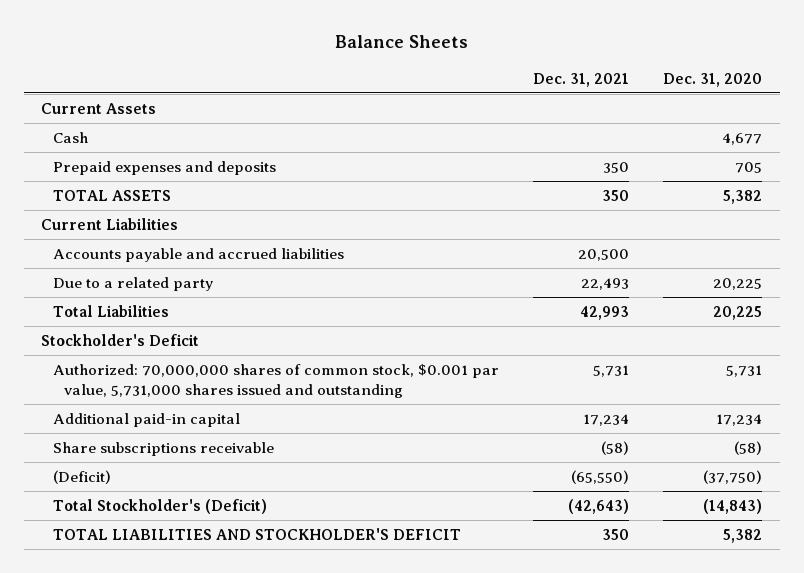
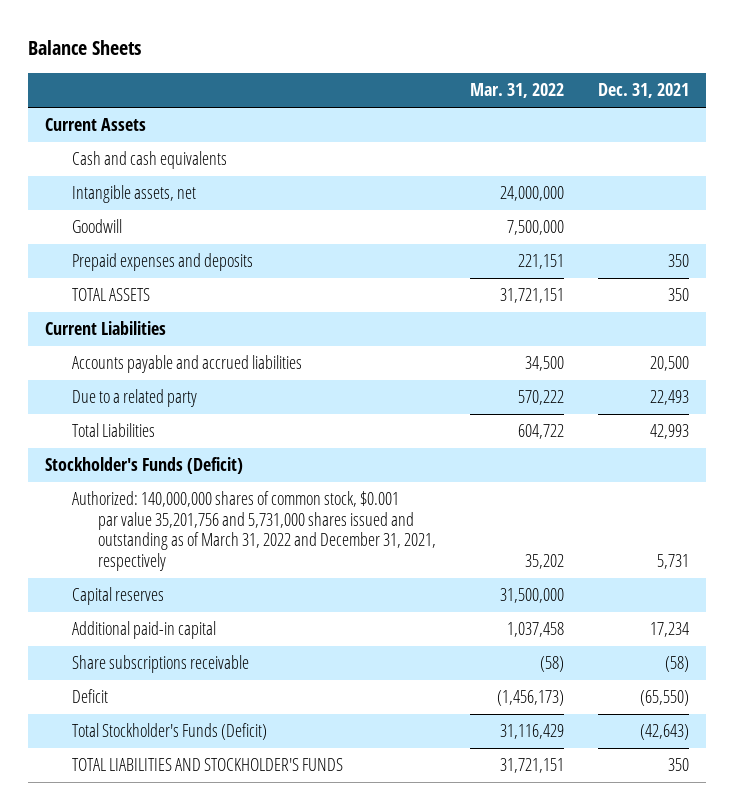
[663,72,763,87] Dec. 31, 2020 -> none
none -> [470,83,565,99] Mar. 31, 2022
[52,131,88,143] Cash -> [71,151,227,170] Cash and cash equivalents
none -> [71,185,196,204] Intangible assets, net
none -> [71,219,122,234] Goodwill
[41,333,200,346] Stockholder's Deficit -> [44,457,243,475] Stockholder's Funds (Deficit)
[52,363,499,398] Authorized: 70,000,000 shares of common stock, $0.001 par value, 5,731,000 shares issued and outstanding -> [71,491,437,571] Authorized: 140,000,000 shares of common stock, $0.001 par value 35,201,756 and 5,731,000 shares issued and outstanding as of March 31, 2022 and December 31, 2021, respectively
none -> [71,587,164,606] Capital reserves
[52,469,111,484] (Deficit) -> [71,689,108,704] Deficit
[52,498,267,514] Total Stockholder's (Deficit) -> [71,723,267,741] Total Stockholder's Funds (Deficit)
[52,527,461,540] TOTAL LIABILITIES AND STOCKHOLDER'S DEFICIT -> [71,758,343,772] TOTAL LIABILITIES AND STOCKHOLDER'S FUNDS

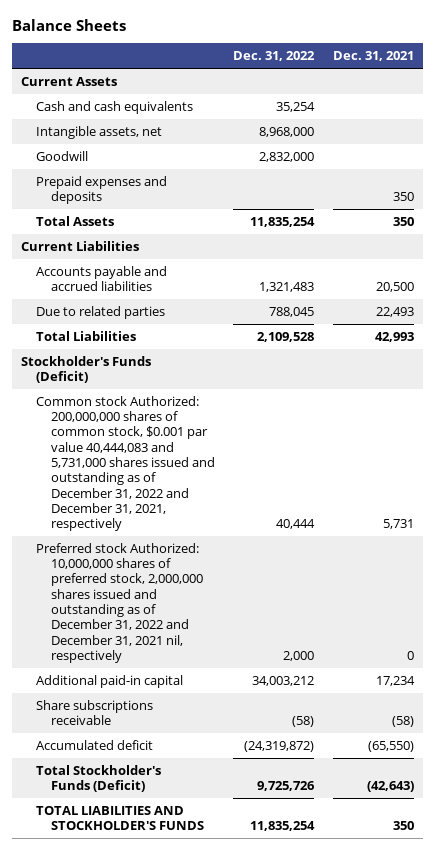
[470,83,565,99] Mar. 31, 2022 -> none
none -> [233,51,316,62] Dec. 31, 2022
[71,288,150,302] TOTAL ASSETS -> [35,215,114,226] Total Assets
[71,389,197,408] Due to a related party -> [35,305,165,319] Due to related parties
[71,587,164,606] Capital reserves -> none
[71,491,437,571] Authorized: 140,000,000 shares of common stock, $0.001 par value 35,201,756 and 5,731,000 shares issued and outstanding as of March 31, 2022 and December 31, 2021, respectively -> [35,395,215,532] Common stock Authorized: 200,000,000 shares of common stock, $0.001 par value 40,444,083 and 5,731,000 shares issued and outstanding as of December 31, 2022 and December 31, 2021, respectively
none -> [35,542,203,664] Preferred stock Authorized: 10,000,000 shares of preferred stock, 2,000,000 shares issued and outstanding as of December 31, 2022 and December 31, 2021 nil, respectively
[71,689,108,704] Deficit -> [35,739,153,750] Accumulated deficit

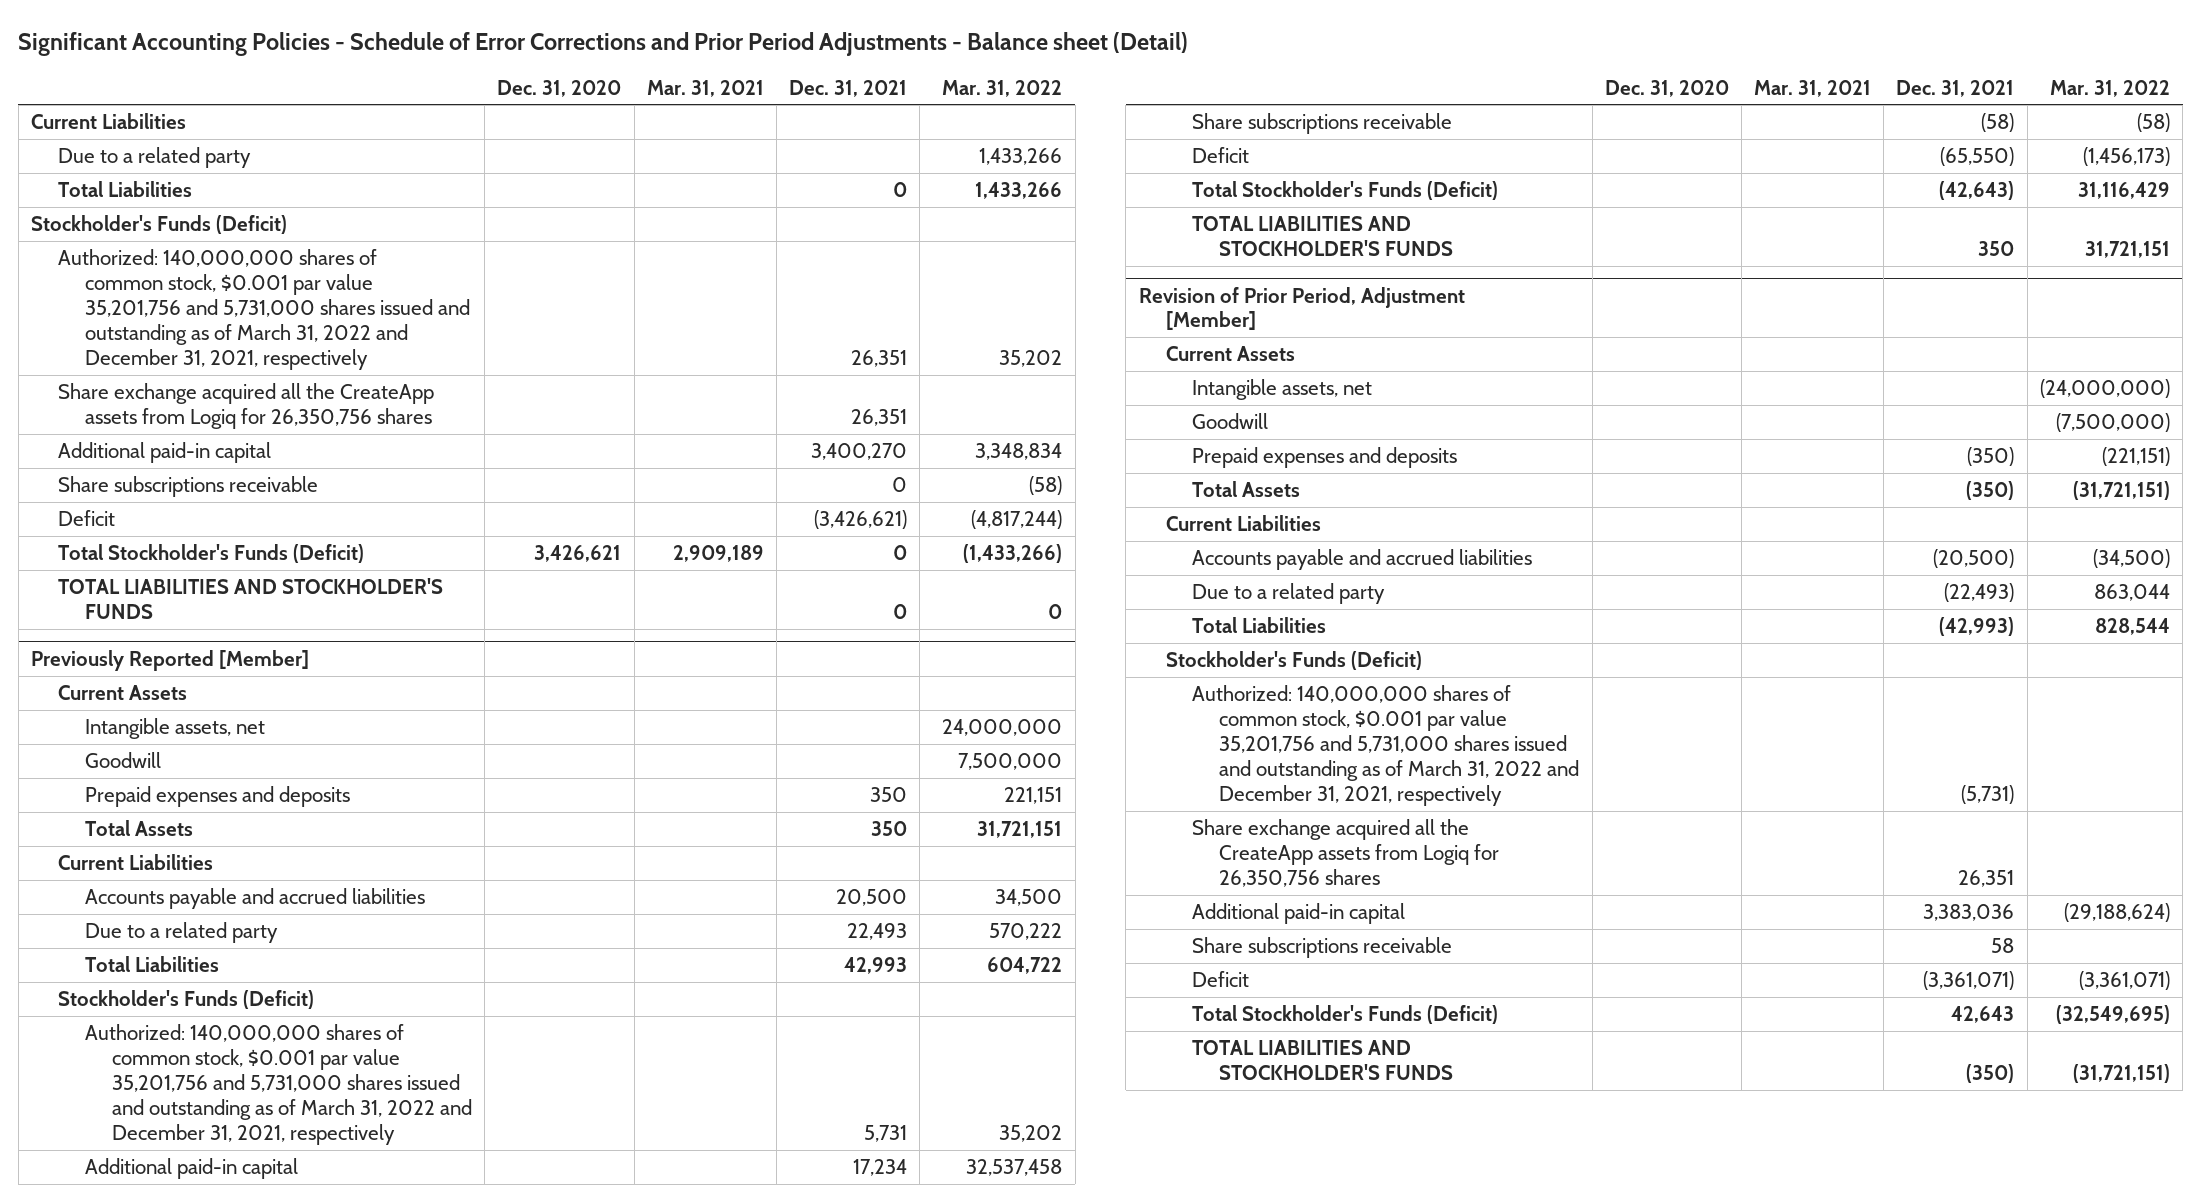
[11,18,126,31] Balance Sheets -> [18,32,1189,57] Significant Accounting Policies - Schedule of Error Corrections and Prior Period Adjustments - Balance sheet (Detail)
[233,51,316,62] Dec. 31, 2022 -> none
none -> [497,79,622,97] Dec. 31, 2020
none -> [646,79,764,97] Mar. 31, 2021
none -> [942,79,1063,97] Mar. 31, 2022
none -> [31,113,187,130] Current Liabilities
none -> [58,147,252,169] Due to a related party
none -> [58,181,193,198] Total Liabilities
none -> [31,215,288,235] Stockholder's Funds (Deficit)
none -> [58,249,471,370] Authorized: 140,000,000 shares of common stock, $0.001 par value 35,201,756 and 5,731,000 shares issued and outstanding as of March 31, 2022 and December 31, 2021, respectively
none -> [58,383,435,430] Share exchange acquired all the CreateApp assets from Logiq for 26,350,756 shares
none -> [58,442,272,464] Additional paid-in capital
none -> [58,476,319,498] Share subscriptions receivable
none -> [58,510,116,527] Deficit
none -> [58,544,365,564] Total Stockholder's Funds (Deficit)
none -> [58,578,444,620] TOTAL LIABILITIES AND STOCKHOLDER'S FUNDS
none -> [31,649,310,671] Previously Reported [Member]
[35,100,193,114] Cash and cash equivalents -> none
[35,305,165,319] Due to related parties -> [85,922,279,944] Due to a related party
[35,542,203,664] Preferred stock Authorized: 10,000,000 shares of preferred stock, 2,000,000 shares issued and outstanding as of December 31, 2022 and December 31, 2021 nil, respectively -> none
[35,395,215,532] Common stock Authorized: 200,000,000 shares of common stock, $0.001 par value 40,444,083 and 5,731,000 shares issued and outstanding as of December 31, 2022 and December 31, 2021, respectively -> [85,1024,473,1145] Authorized: 140,000,000 shares of common stock, $0.001 par value 35,201,756 and 5,731,000 shares issued and outstanding as of March 31, 2022 and December 31, 2021, respectively
[35,739,153,750] Accumulated deficit -> [1192,147,1250,164] Deficit
none -> [1138,286,1465,331] Revision of Prior Period, Adjustment [Member]
none -> [1165,346,1295,362] Current Assets
none -> [1192,379,1373,401] Intangible assets, net
none -> [1192,413,1269,430] Goodwill
none -> [1192,447,1458,469] Prepaid expenses and deposits
none -> [1192,481,1301,498] Total Assets
none -> [1165,515,1321,532] Current Liabilities
none -> [1192,549,1533,571] Accounts payable and accrued liabilities
none -> [1192,583,1386,605] Due to a related party
none -> [1192,617,1327,634] Total Liabilities
none -> [1165,651,1422,671] Stockholder's Funds (Deficit)
none -> [1192,685,1580,806] Authorized: 140,000,000 shares of common stock, $0.001 par value 35,201,756 and 5,731,000 shares issued and outstanding as of March 31, 2022 and December 31, 2021, respectively
none -> [1192,819,1500,887] Share exchange acquired all the CreateApp assets from Logiq for 26,350,756 shares
none -> [1192,903,1406,925] Additional paid-in capital
none -> [1192,937,1453,959] Share subscriptions receivable
none -> [1192,971,1250,988] Deficit
none -> [1192,1005,1499,1025] Total Stockholder's Funds (Deficit)
none -> [1192,1040,1454,1081] TOTAL LIABILITIES AND STOCKHOLDER'S FUNDS

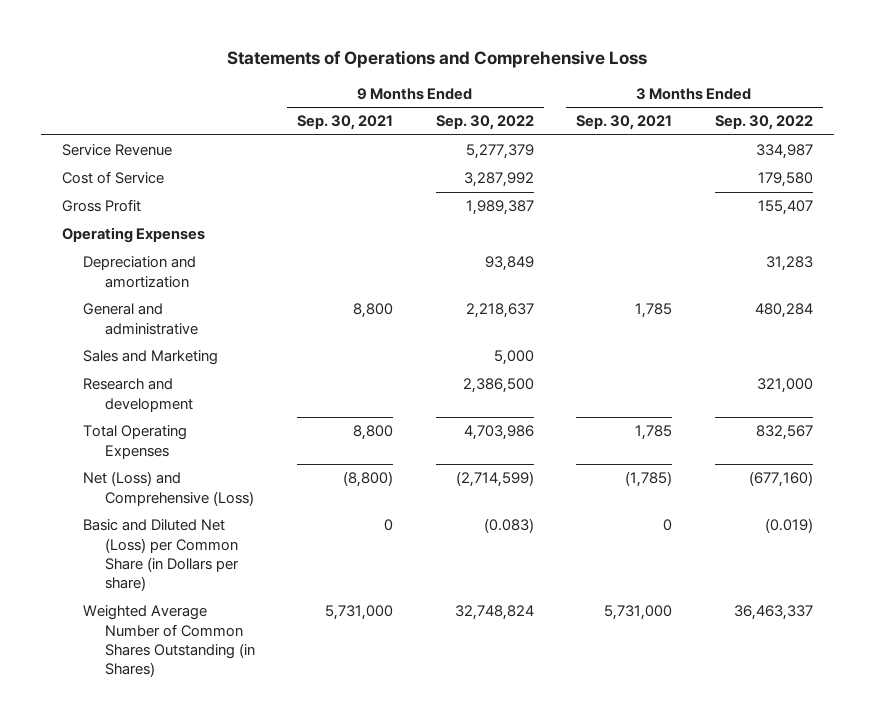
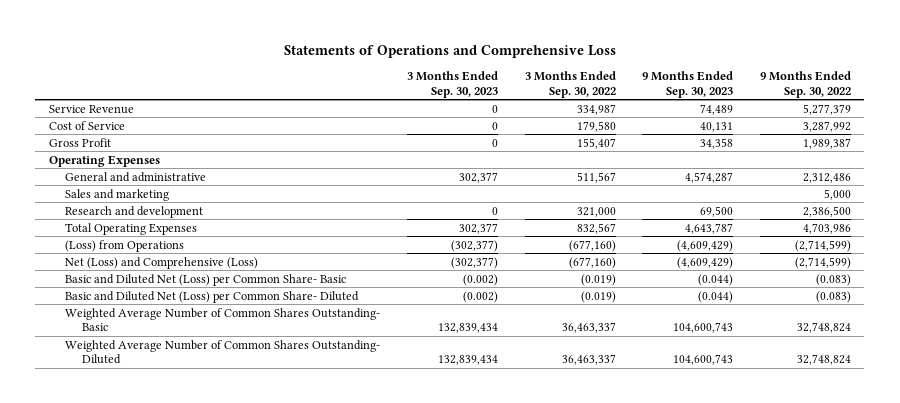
[297,115,394,131] Sep. 30, 2021 -> none
[576,115,673,131] Sep. 30, 2021 -> none
none -> [406,71,498,98] 3 Months Ended Sep. 30, 2023
none -> [642,71,734,98] 9 Months Ended Sep. 30, 2023
[83,256,197,288] Depreciation and amortization -> none
[465,303,534,319] 2,218,637 -> [803,172,852,183] 2,312,486
[754,303,813,319] 480,284 -> [576,171,616,183] 511,567
[83,350,219,366] Sales and Marketing -> [65,188,170,201] Sales and marketing
none -> [65,239,185,252] (Loss) from Operations
[83,519,239,592] Basic and Diluted Net (Loss) per Common Share (in Dollars per share) -> [65,273,347,286] Basic and Diluted Net (Loss) per Common Share- Basic
none -> [65,290,360,303] Basic and Diluted Net (Loss) per Common Share- Diluted
[83,605,255,678] Weighted Average Number of Common Shares Outstanding (in Shares) -> [65,307,381,332] Weighted Average Number of Common Shares Outstanding- Basic
none -> [65,339,381,365] Weighted Average Number of Common Shares Outstanding- Diluted

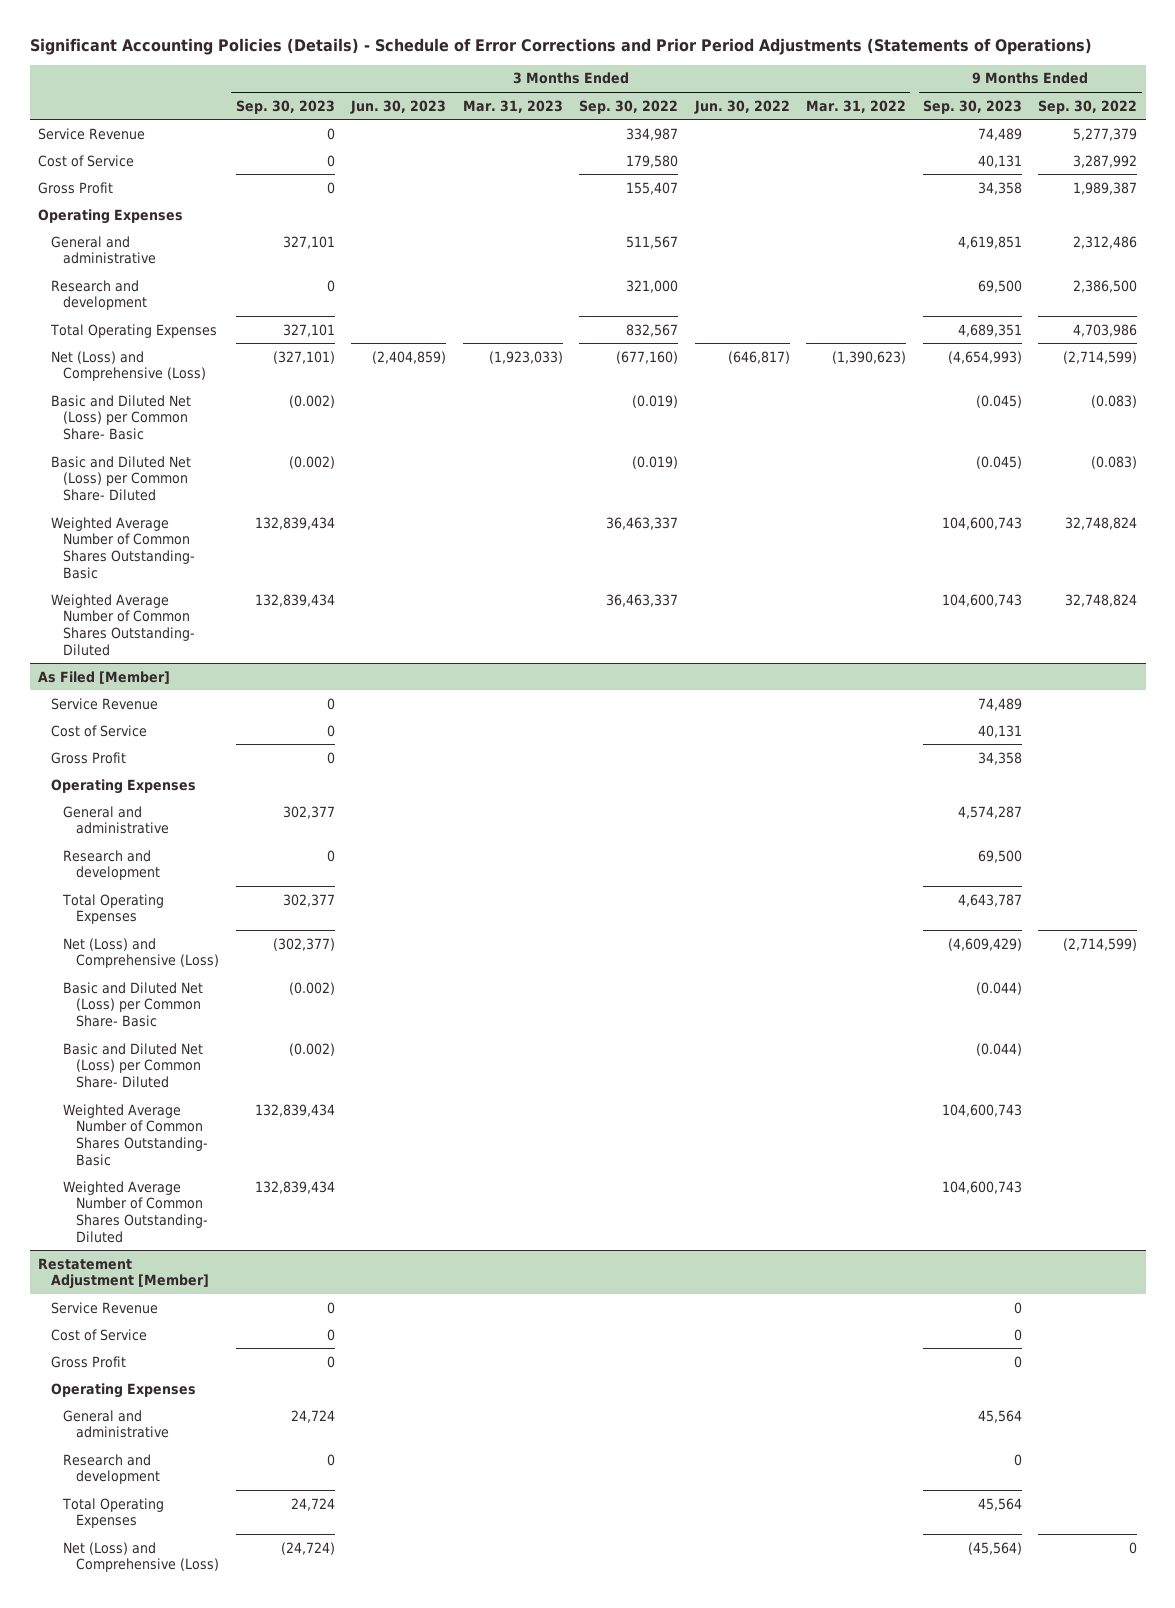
[283,44,616,58] Statements of Operations and Comprehensive Loss -> [29,37,1092,55] Significant Accounting Policies (Details) - Schedule of Error Corrections and Prior Period Adjustments (Statements of Operations)
none -> [350,99,447,114] Jun. 30, 2023
none -> [462,99,563,113] Mar. 31, 2023
none -> [693,99,790,114] Jun. 30, 2022
none -> [806,99,907,113] Mar. 31, 2022
[65,188,170,201] Sales and marketing -> none
[458,171,498,183] 302,377 -> [282,235,335,249] 327,101
[685,171,734,183] 4,574,287 -> [957,235,1022,249] 4,619,851
[65,239,185,252] (Loss) from Operations -> none
[458,222,498,234] 302,377 -> [282,323,335,337] 327,101
[685,222,734,234] 4,643,787 -> [957,323,1022,337] 4,689,351
[450,256,498,269] (302,377) -> [272,350,335,364] (327,101)
[677,256,734,269] (4,609,429) -> [947,350,1022,364] (4,654,993)
[698,273,734,286] (0.044) -> [975,394,1022,408] (0.045)
[698,290,734,303] (0.044) -> [975,455,1022,469] (0.045)
none -> [37,670,170,684] As Filed [Member]
none -> [50,697,158,710] Service Revenue
none -> [50,724,147,737] Cost of Service
none -> [50,751,126,764] Gross Profit
none -> [50,778,196,794] Operating Expenses
none -> [63,805,170,835] General and administrative
none -> [63,849,161,881] Research and development
none -> [62,893,165,925] Total Operating Expenses
none -> [63,937,220,969] Net (Loss) and Comprehensive (Loss)
none -> [63,981,204,1028] Basic and Diluted Net (Loss) per Common Share- Basic
none -> [63,1042,204,1089] Basic and Diluted Net (Loss) per Common Share- Diluted
none -> [63,1103,209,1166] Weighted Average Number of Common Shares Outstanding- Basic
none -> [63,1180,209,1243] Weighted Average Number of Common Shares Outstanding- Diluted
none -> [37,1257,209,1290] Restatement Adjustment [Member]
none -> [50,1301,158,1314] Service Revenue
none -> [50,1328,147,1341] Cost of Service
none -> [50,1355,126,1368] Gross Profit
none -> [50,1382,196,1398] Operating Expenses
none -> [63,1409,170,1439] General and administrative
none -> [63,1453,161,1485] Research and development
none -> [62,1497,165,1529] Total Operating Expenses
none -> [63,1541,220,1573] Net (Loss) and Comprehensive (Loss)

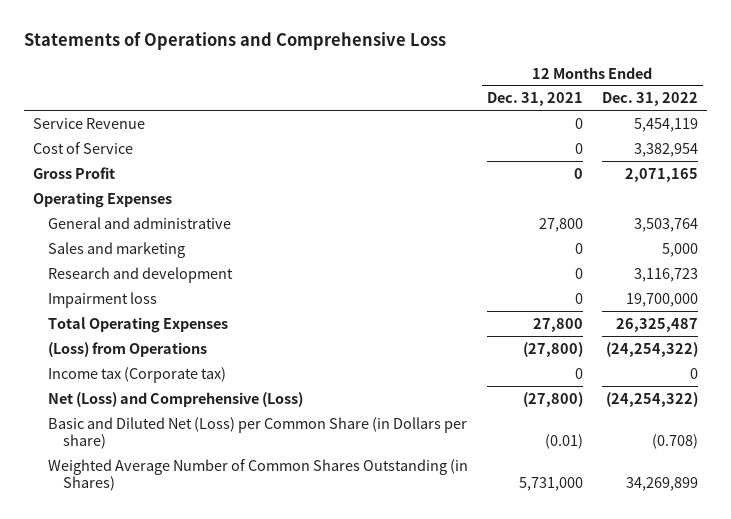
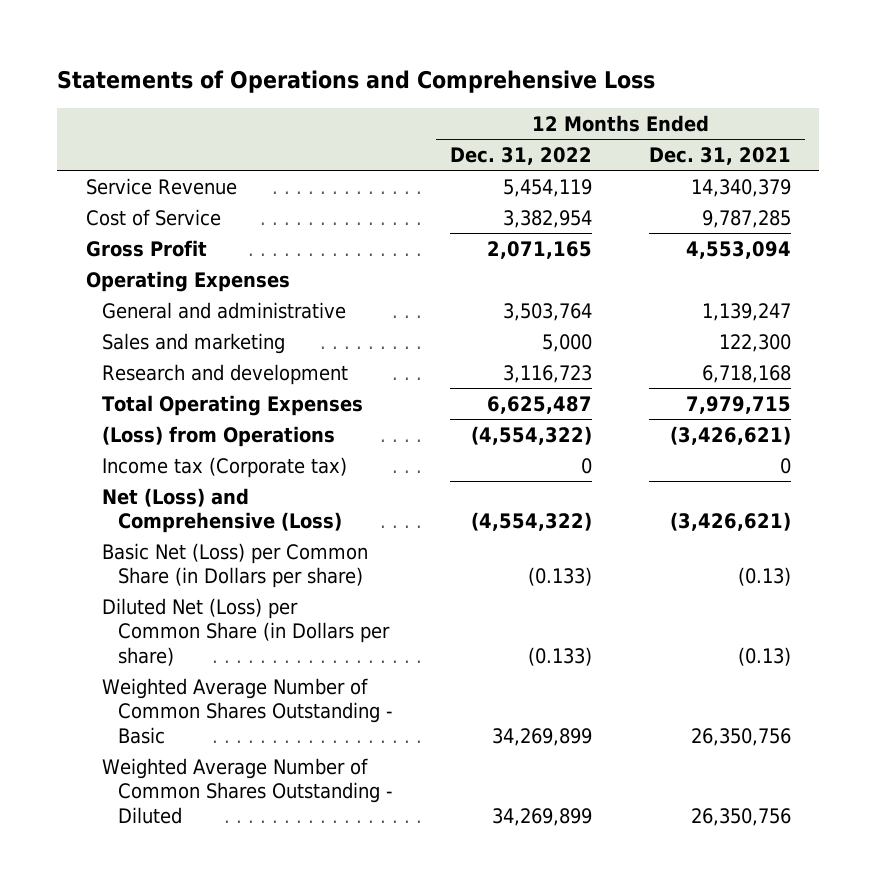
[574,117,583,129] 0 -> [690,178,791,197] 14,340,379
[574,142,583,154] 0 -> [701,209,791,228] 9,787,285
[573,167,583,179] 0 -> [685,240,791,259] 4,553,094
[47,291,157,308] Impairment loss -> none
[538,217,583,232] 27,800 -> [701,302,791,321] 1,139,247
[574,242,583,254] 0 -> [718,333,791,352] 122,300
[574,267,583,279] 0 -> [701,364,791,383] 6,718,168
[532,317,583,332] 27,800 -> [685,395,791,414] 7,979,715
[615,317,698,332] 26,325,487 -> [487,395,593,414] 6,625,487
[522,341,583,357] (27,800) -> [669,425,791,445] (3,426,621)
[605,341,698,357] (24,254,322) -> [471,425,593,445] (4,554,322)
[522,391,583,407] (27,800) -> [669,512,791,532] (3,426,621)
[605,391,698,407] (24,254,322) -> [471,512,593,532] (4,554,322)
[47,416,467,449] Basic and Diluted Net (Loss) per Common Share (in Dollars per share) -> [102,542,369,589] Basic Net (Loss) per Common Share (in Dollars per share)
[544,433,583,449] (0.01) -> [737,567,791,587] (0.13)
[651,433,698,449] (0.708) -> [528,567,593,587] (0.133)
none -> [102,597,391,666] Diluted Net (Loss) per Common Share (in Dollars per share)
[47,458,468,491] Weighted Average Number of Common Shares Outstanding (in Shares) -> [102,677,394,744] Weighted Average Number of Common Shares Outstanding - Basic
[518,476,583,491] 5,731,000 -> [690,727,791,746] 26,350,756
none -> [102,757,394,824] Weighted Average Number of Common Shares Outstanding - Diluted

